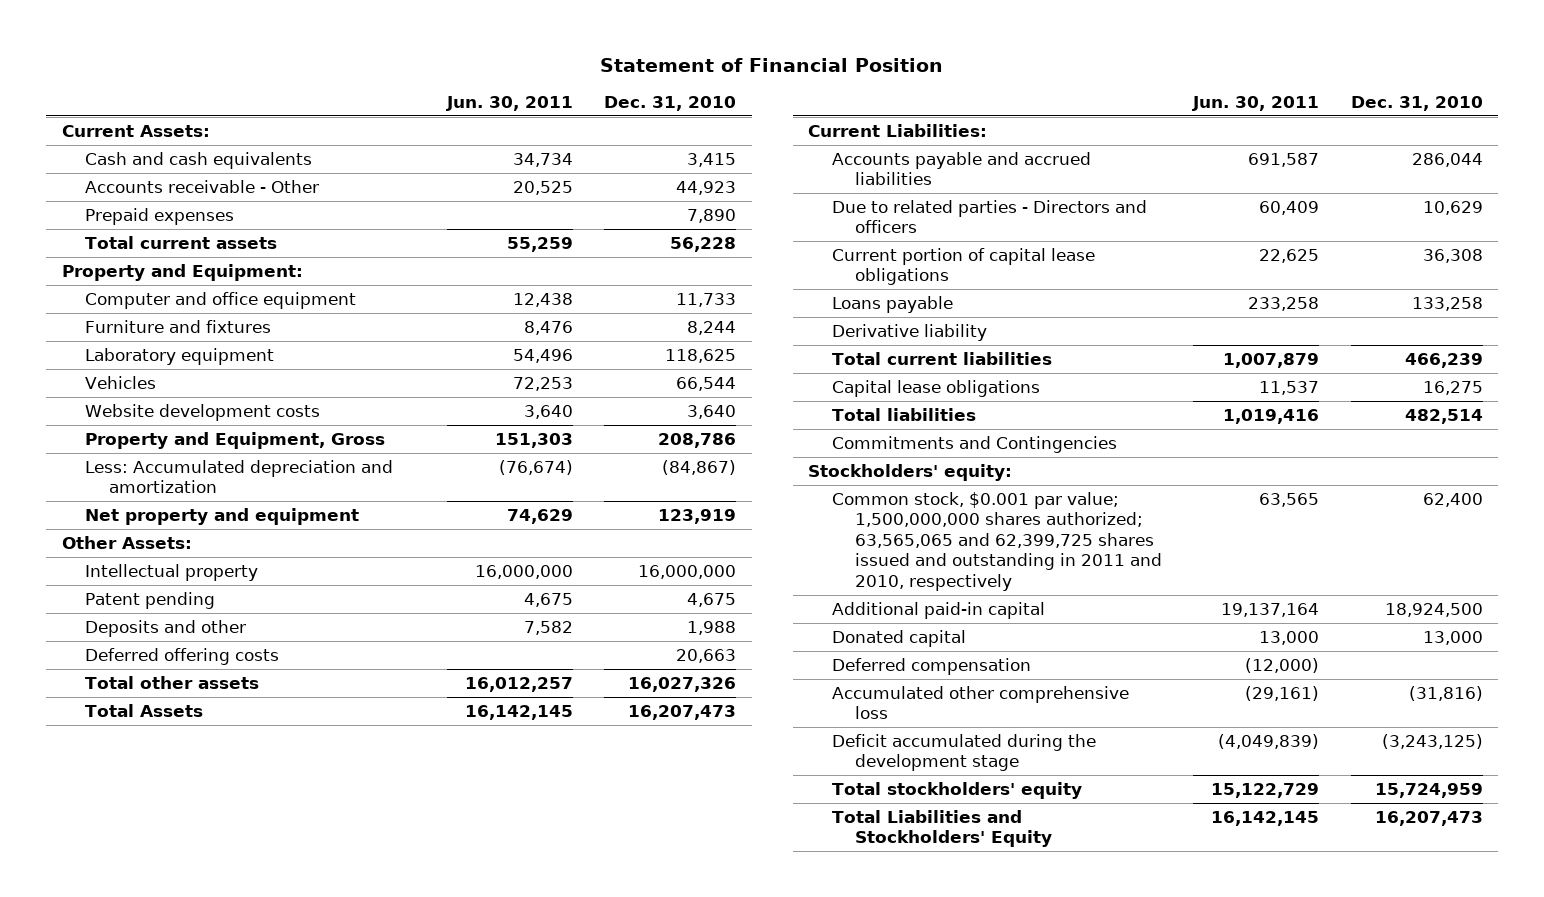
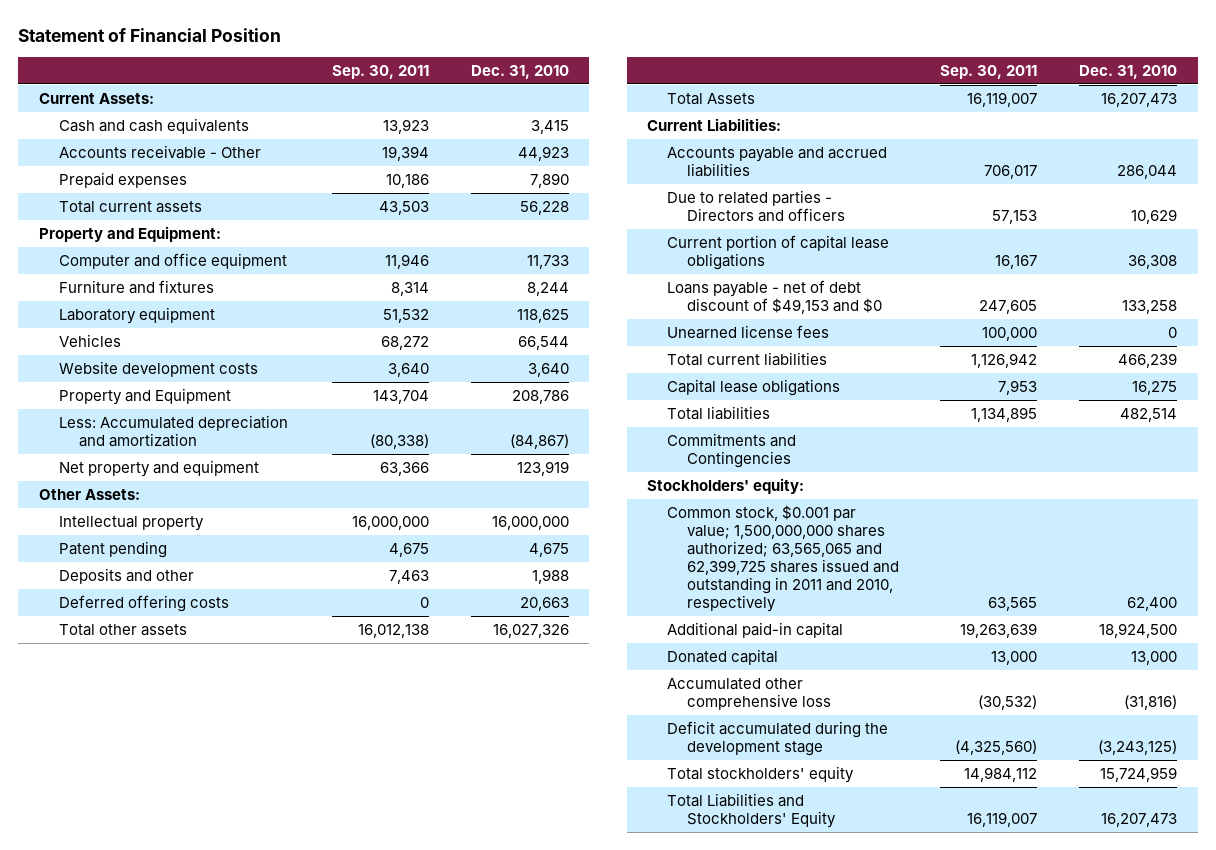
[445,95,573,111] Jun. 30, 2011 -> none
none -> [332,64,430,79] Sep. 30, 2011
[85,431,386,449] Property and Equipment, Gross -> [58,387,231,405] Property and Equipment
[831,323,987,341] Derivative liability -> none
[831,295,953,313] Loans payable -> [667,279,882,314] Loans payable - net of debt discount of $49,153 and $0
none -> [667,324,830,339] Unearned license fees
[831,657,1031,675] Deferred compensation -> none

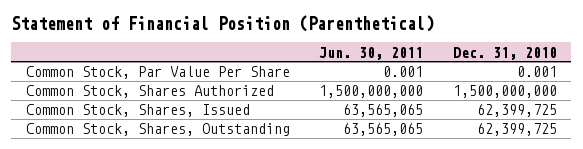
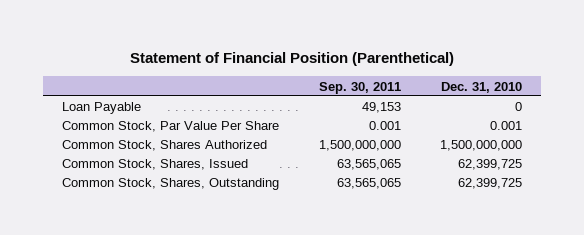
[319,46,424,60] Jun. 30, 2011 -> none
none -> [318,81,401,94] Sep. 30, 2011
none -> [62,102,142,115] Loan Payable

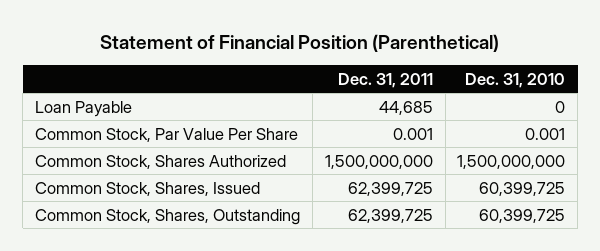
[318,81,401,94] Sep. 30, 2011 -> none
none -> [337,72,433,88] Dec. 31, 2011
[457,159,522,171] 62,399,725 -> [479,181,566,196] 60,399,725
[457,178,522,190] 62,399,725 -> [479,208,566,223] 60,399,725

